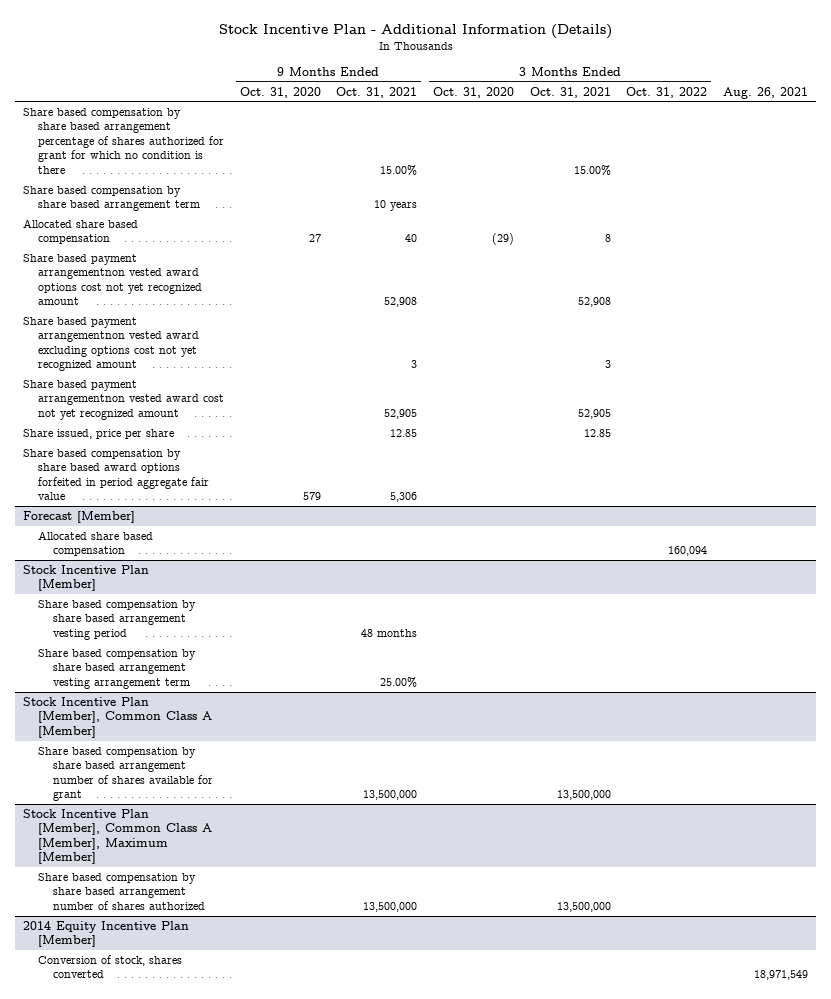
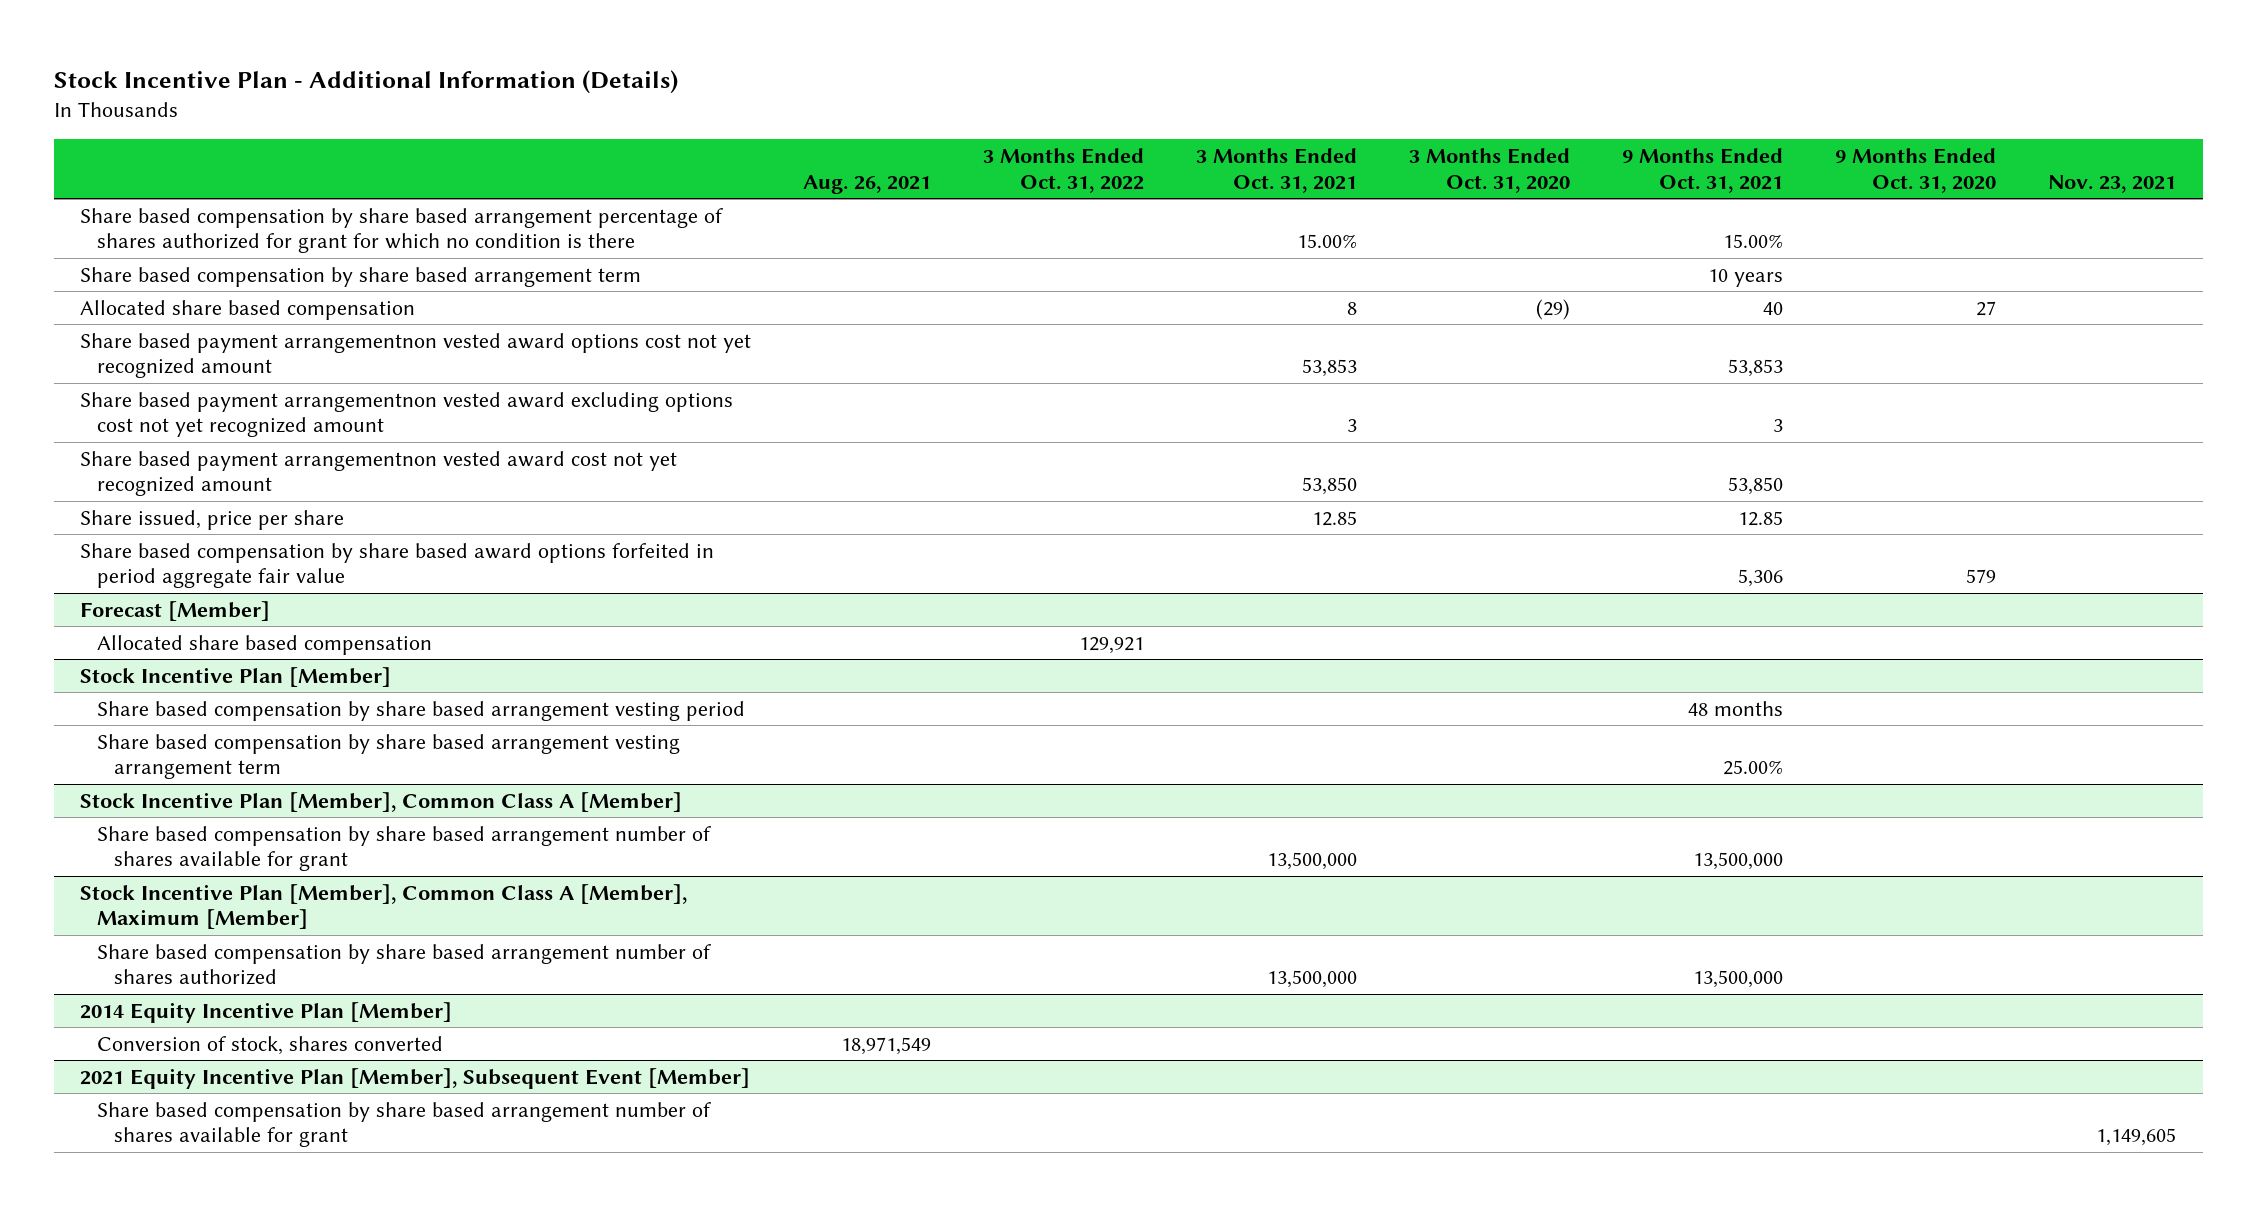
none -> [2048,174,2177,193] Nov. 23, 2021
[384,297,418,308] 52,908 -> [1728,359,1784,378] 53,853
[577,297,611,308] 52,908 -> [1302,359,1358,378] 53,853
[384,408,418,419] 52,905 -> [1728,477,1784,496] 53,850
[577,408,611,419] 52,905 -> [1302,477,1358,496] 53,850
[668,546,708,557] 160,094 -> [1078,636,1144,654] 129,921
none -> [79,1067,750,1089] 2021 Equity Incentive Plan [Member], Subsequent Event [Member]
none -> [96,1101,711,1148] Share based compensation by share based arrangement number of shares available for grant

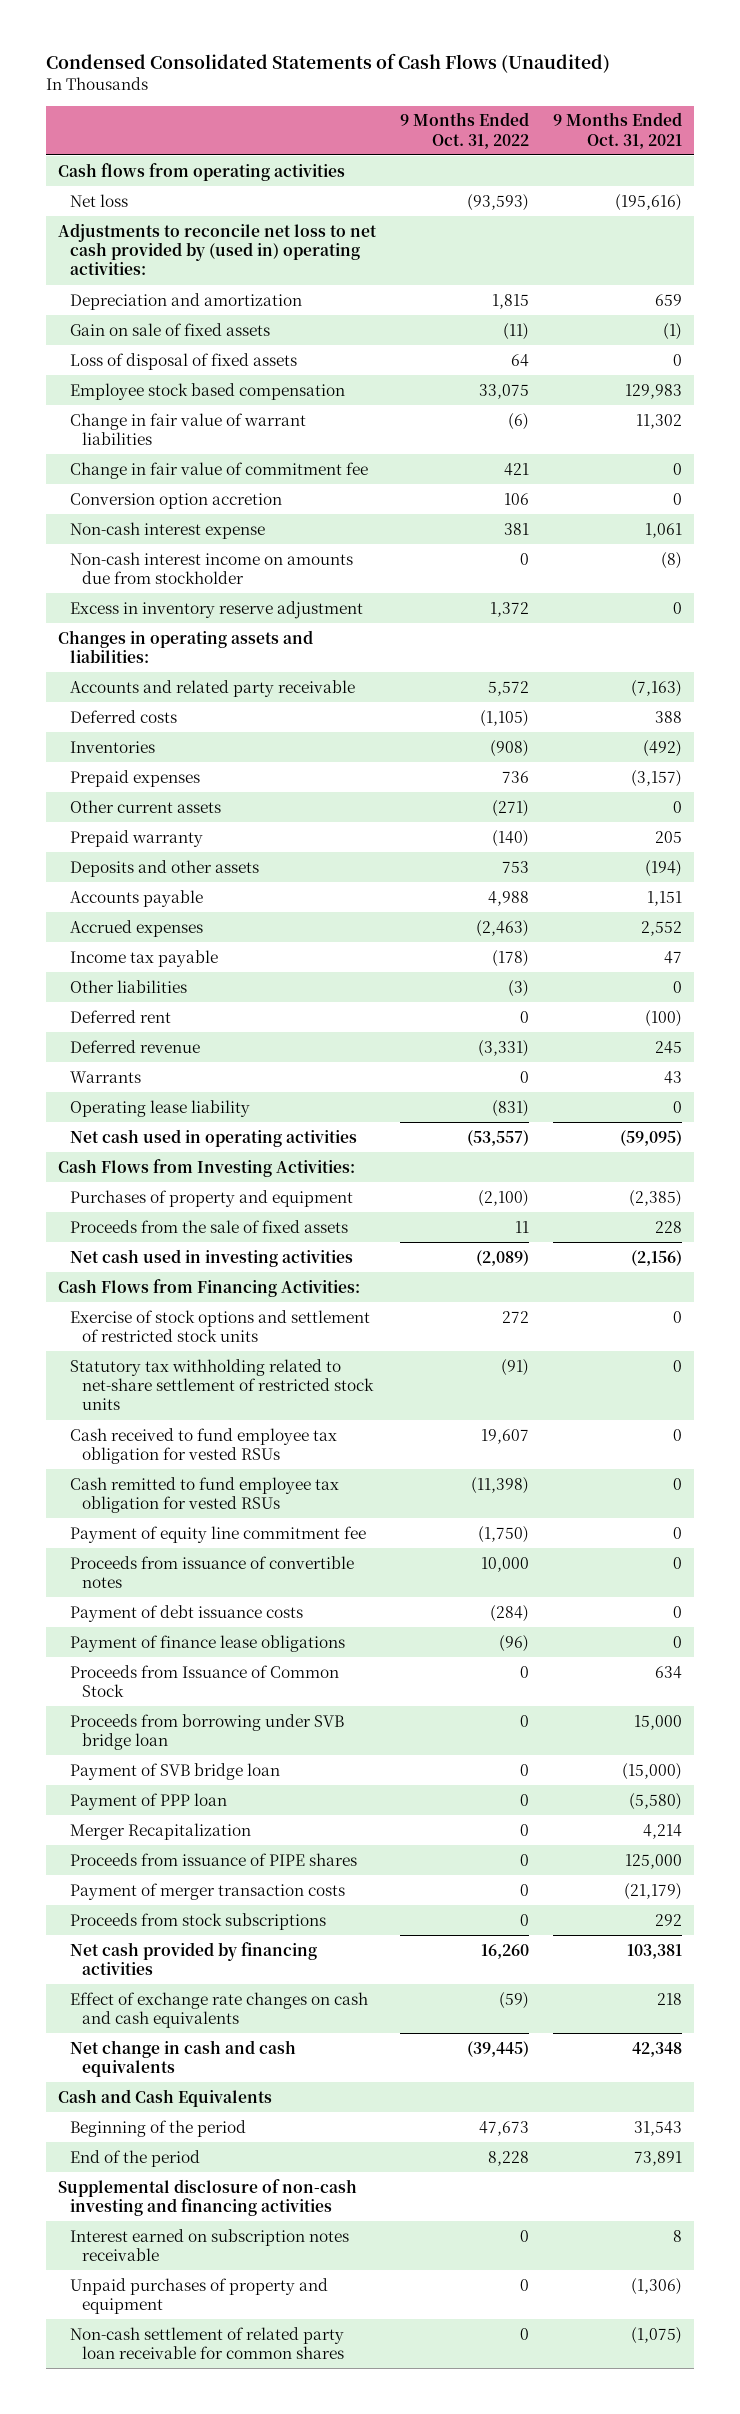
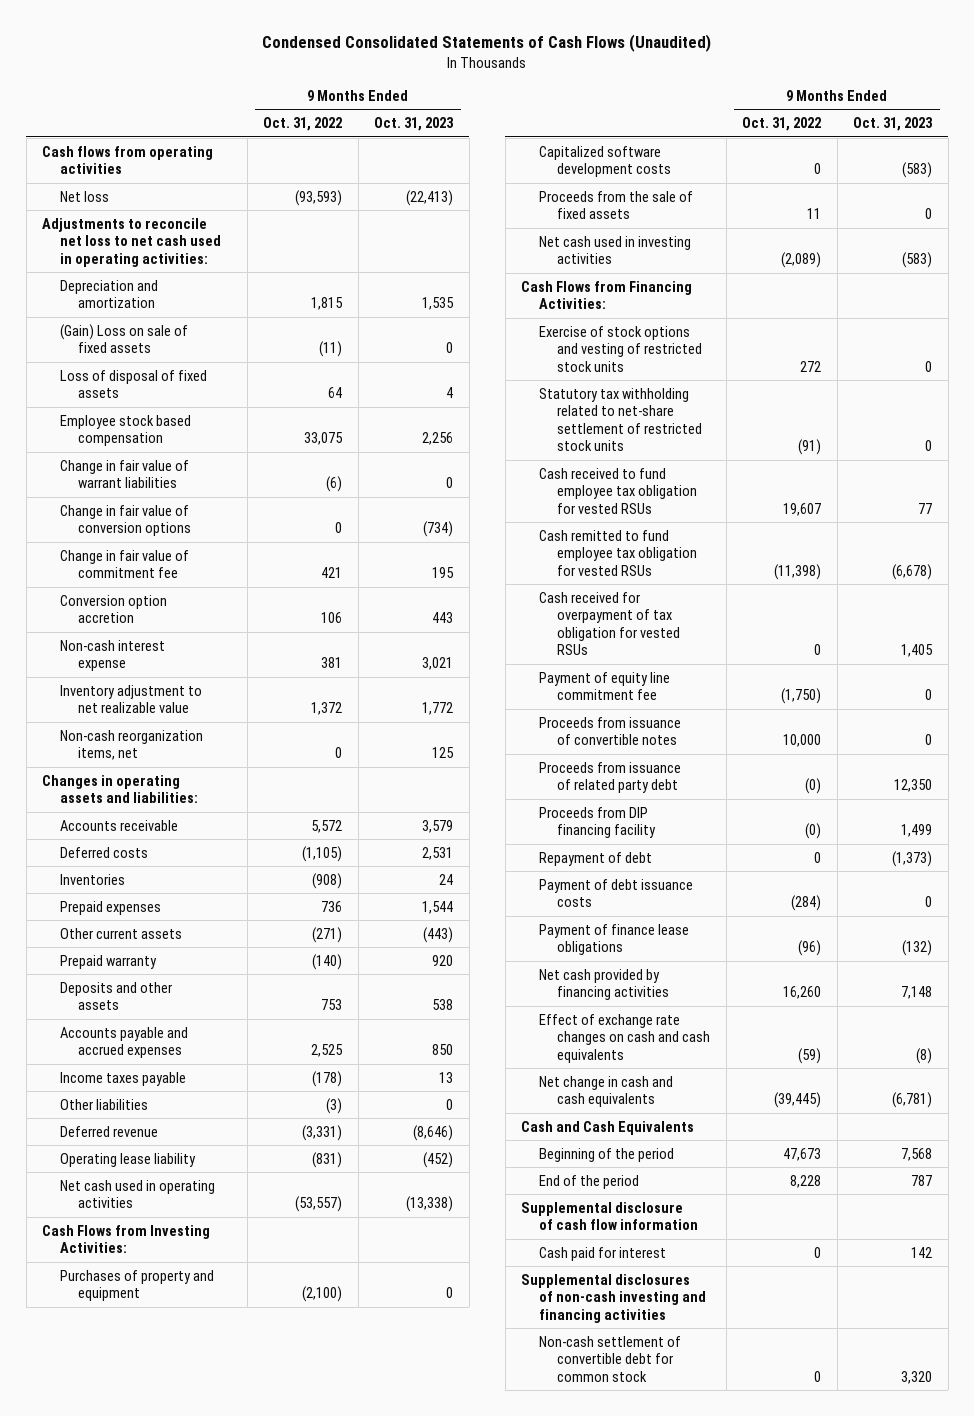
[552,112,682,149] 9 Months Ended Oct. 31, 2021 -> none
none -> [374,117,455,132] Oct. 31, 2023
[57,222,377,276] Adjustments to reconcile net loss to net cash provided by (used in) operating activities: -> [42,217,222,267] Adjustments to reconcile net loss to net cash used in operating activities:
[69,322,270,336] Gain on sale of fixed assets -> [60,323,189,354] (Gain) Loss on sale of fixed assets
none -> [60,504,192,537] Change in fair value of conversion options
[69,551,353,584] Non-cash interest income on amounts due from stockholder -> none
[69,600,363,619] Excess in inventory reserve adjustment -> [60,684,203,714] Inventory adjustment to net realizable value
none -> [60,729,204,761] Non-cash reorganization items, net
[69,679,355,697] Accounts and related party receivable -> [60,819,179,831] Accounts receivable
[69,889,203,907] Accounts payable -> none
[69,919,203,937] Accrued expenses -> none
none -> [60,1026,189,1059] Accounts payable and accrued expenses
[69,949,218,967] Income tax payable -> [60,1071,187,1086] Income taxes payable
[69,1009,171,1023] Deferred rent -> none
[69,1070,141,1083] Warrants -> none
none -> [539,145,672,178] Capitalized software development costs
[69,1309,370,1342] Exercise of stock options and settlement of restricted stock units -> [539,325,703,372] Exercise of stock options and vesting of restricted stock units
none -> [539,591,681,656] Cash received for overpayment of tax obligation for vested RSUs
none -> [539,761,682,794] Proceeds from issuance of related party debt
none -> [539,806,657,839] Proceeds from DIP financing facility
none -> [539,851,653,866] Repayment of debt
[69,1664,339,1697] Proceeds from Issuance of Common Stock -> none
[69,1713,344,1750] Proceeds from borrowing under SVB bridge loan -> none
[69,1762,280,1780] Payment of SVB bridge loan -> none
[69,1792,227,1810] Payment of PPP loan -> none
[69,1822,251,1840] Merger Recapitalization -> none
[69,1852,357,1866] Proceeds from issuance of PIPE shares -> none
[69,1882,345,1900] Payment of merger transaction costs -> none
[69,1912,326,1930] Proceeds from stock subscriptions -> none
[69,2228,349,2261] Interest earned on subscription notes receivable -> none
[69,2277,328,2314] Unpaid purchases of property and equipment -> none
[69,2326,345,2359] Non-cash settlement of related party loan receivable for common shares -> none
none -> [521,1201,699,1231] Supplemental disclosure of cash flow information
none -> [539,1246,667,1261] Cash paid for interest
[57,2178,357,2216] Supplemental disclosure of non-cash investing and financing activities -> [521,1273,707,1323] Supplemental disclosures of non-cash investing and financing activities
none -> [539,1335,682,1382] Non-cash settlement of convertible debt for common stock

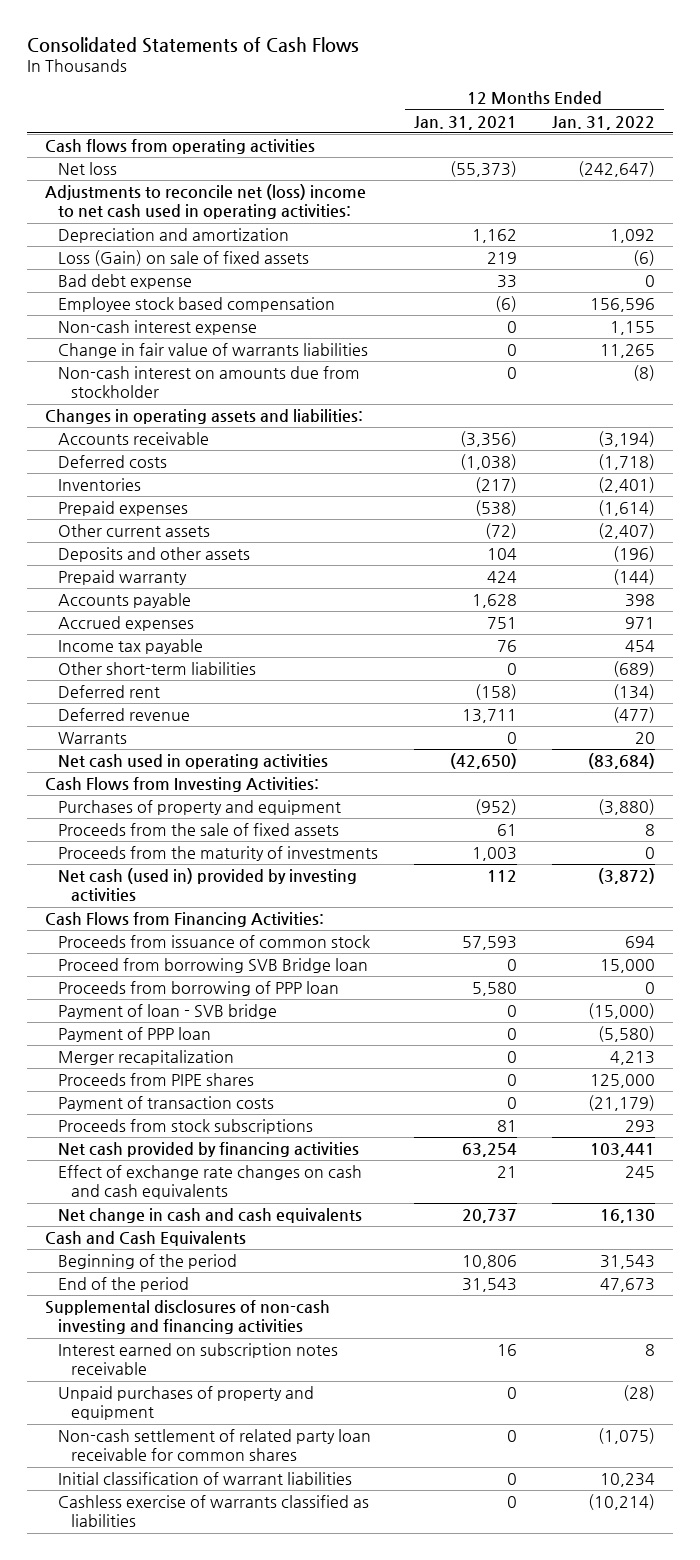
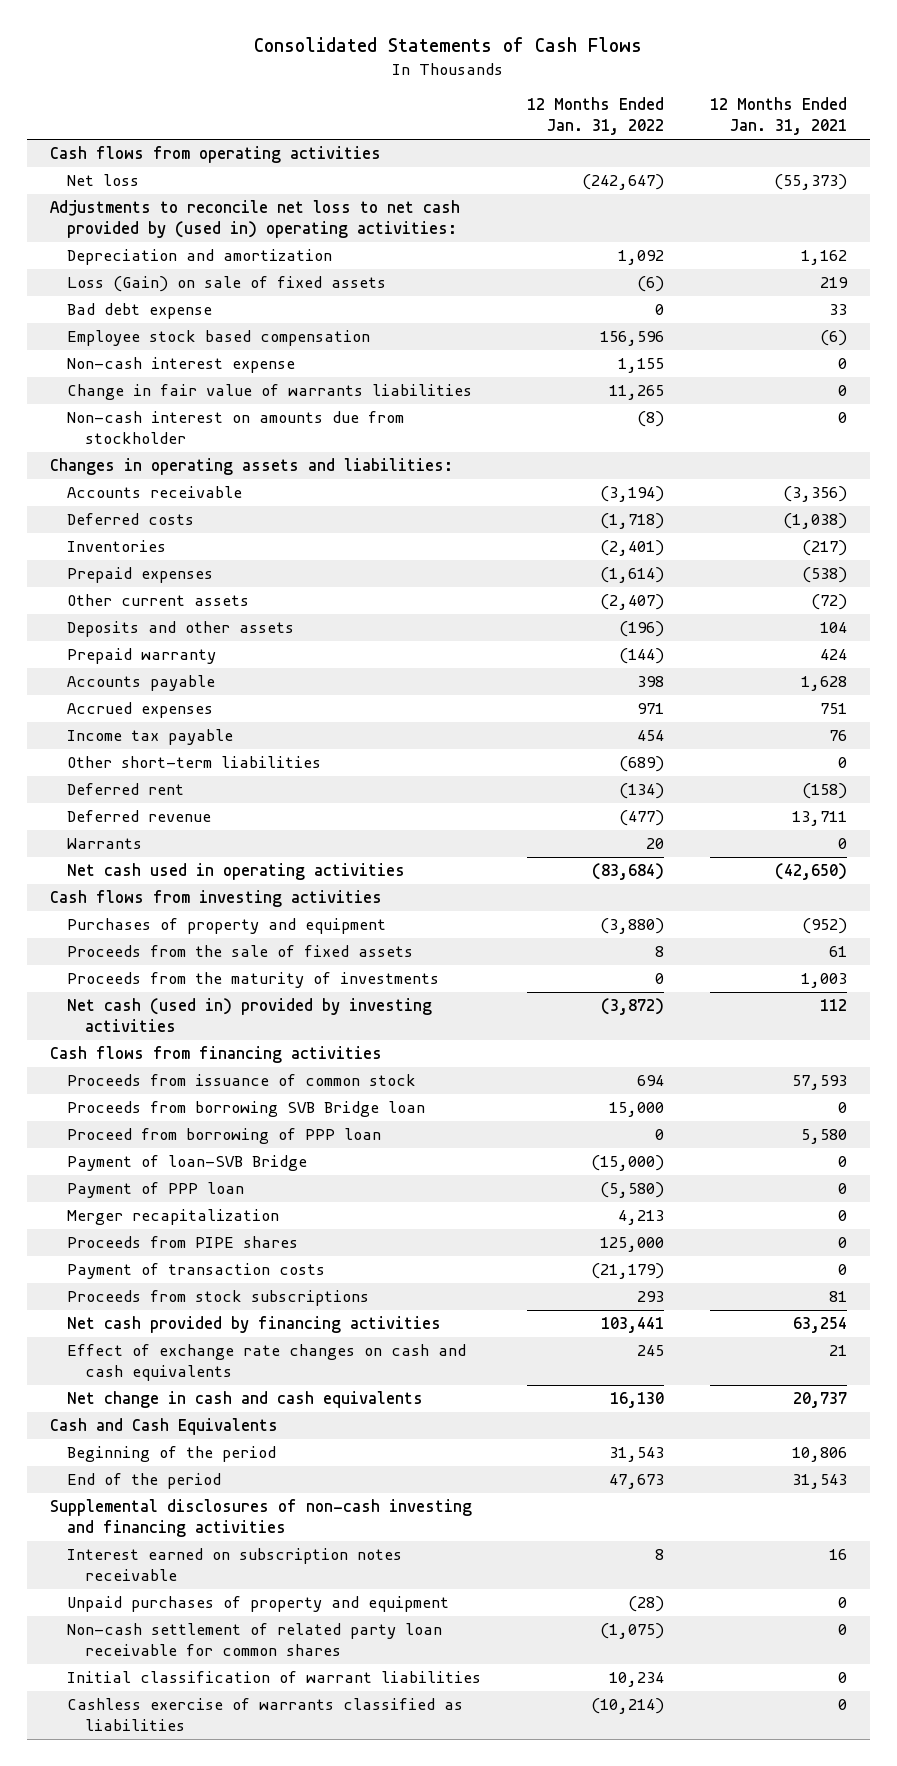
[44,183,366,220] Adjustments to reconcile net (loss) income to net cash used in operating activities: -> [49,200,460,239] Adjustments to reconcile net loss to net cash provided by (used in) operating activities:
[44,776,319,792] Cash Flows from Investing Activities: -> [49,890,382,908] Cash flows from investing activities
[44,911,324,927] Cash Flows from Financing Activities: -> [49,1046,382,1064] Cash flows from financing activities
[57,957,368,973] Proceed from borrowing SVB Bridge loan -> [67,1101,426,1118] Proceeds from borrowing SVB Bridge loan
[57,980,339,996] Proceeds from borrowing of PPP loan -> [67,1128,382,1145] Proceed from borrowing of PPP loan
[57,1003,277,1019] Payment of loan - SVB bridge -> [67,1155,308,1172] Payment of loan-SVB Bridge

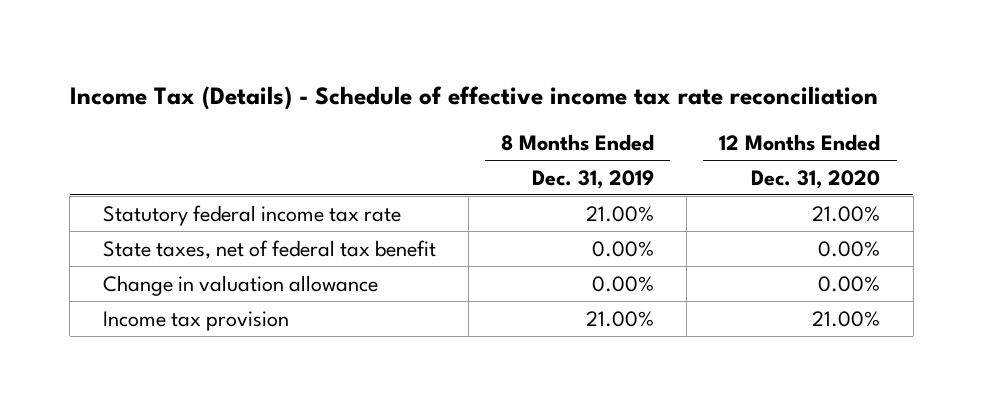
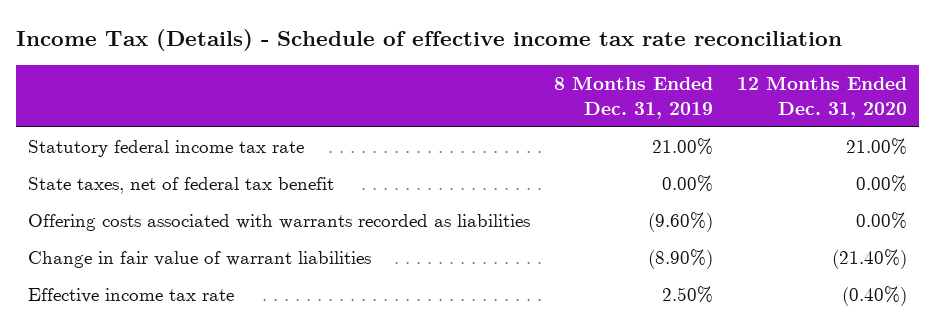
none -> [28,214,531,232] Offering costs associated with warrants recorded as liabilities
[102,274,378,296] Change in valuation allowance -> [28,251,372,269] Change in fair value of warrant liabilities
[592,275,655,292] 0.00% -> [648,249,714,270] (8.90%)
[818,275,881,292] 0.00% -> [832,249,908,270] (21.40%)
[102,310,289,331] Income tax provision -> [28,288,235,304] Effective income tax rate
[586,310,655,327] 21.00% -> [662,286,714,304] 2.50%
[812,310,881,327] 21.00% -> [842,286,908,307] (0.40%)

